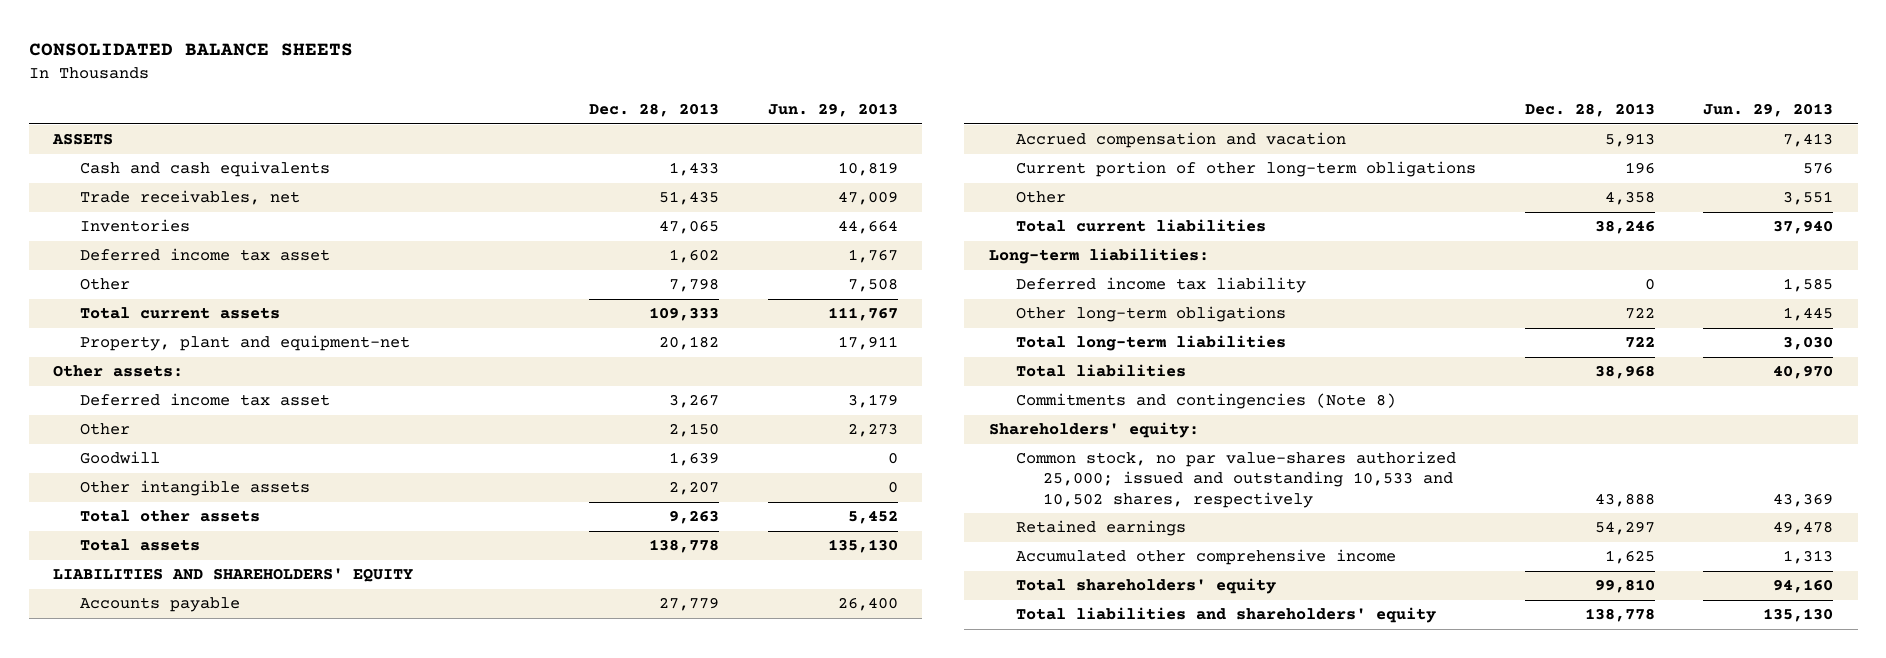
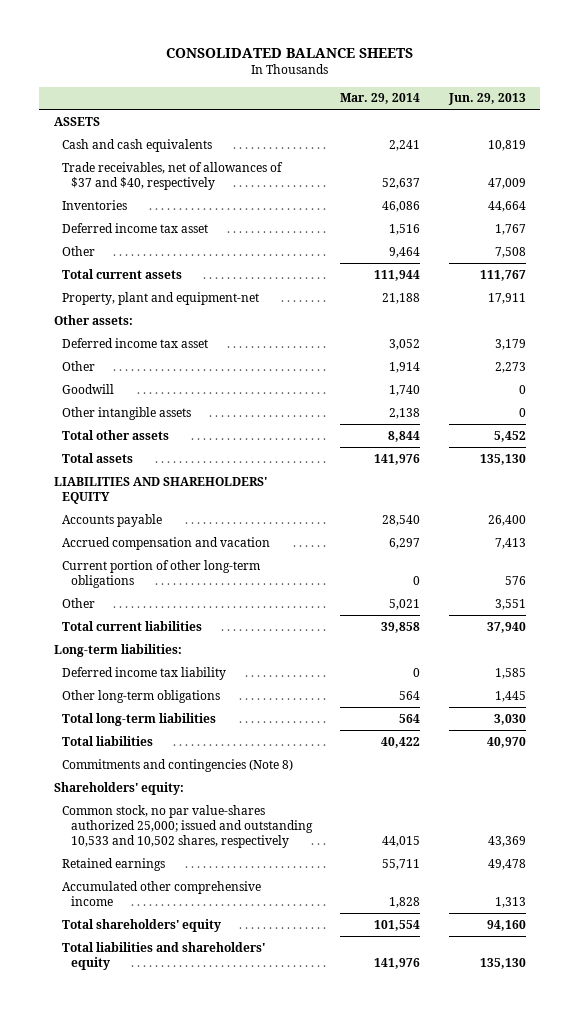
[588,103,719,118] Dec. 28, 2013 -> none
none -> [340,93,421,105] Mar. 29, 2014
[80,190,301,206] Trade receivables, net -> [62,161,284,190] Trade receivables, net of allowances of $37 and $40, respectively

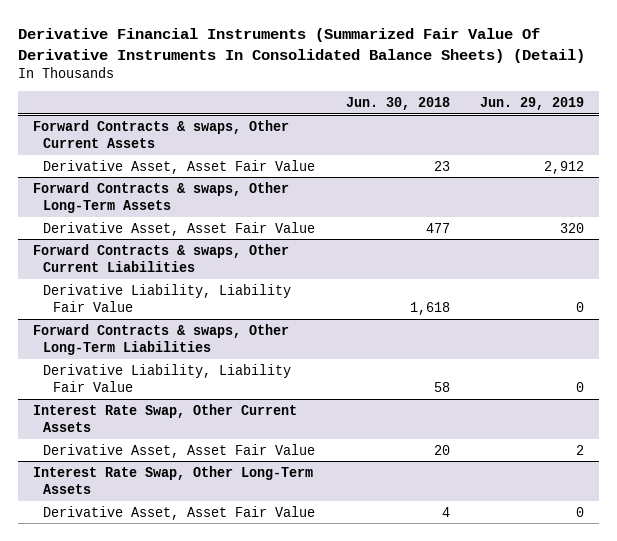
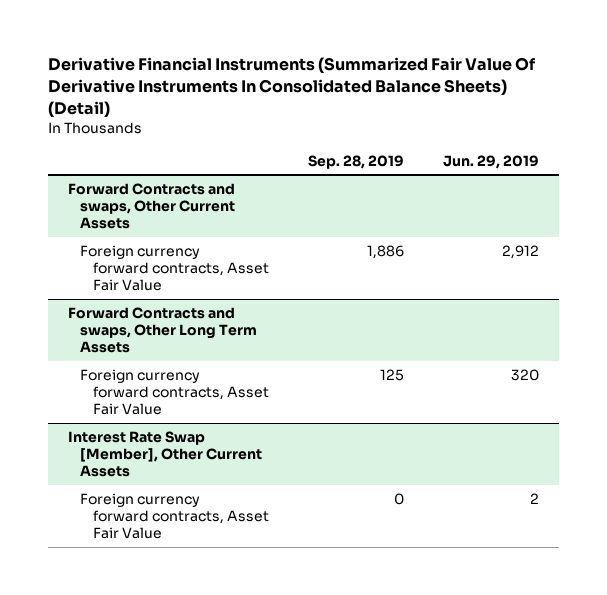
[345,96,450,110] Jun. 30, 2018 -> none
none -> [308,154,405,169] Sep. 28, 2019
[33,243,290,272] Forward Contracts & swaps, Other Current Liabilities -> none
[43,283,292,312] Derivative Liability, Liability Fair Value -> none
[33,323,290,355] Forward Contracts & swaps, Other Long-Term Liabilities -> none
[43,363,292,392] Derivative Liability, Liability Fair Value -> none
[33,465,314,494] Interest Rate Swap, Other Long-Term Assets -> none
[43,505,316,520] Derivative Asset, Asset Fair Value -> none
[33,119,290,148] Forward Contracts & swaps, Other Current Assets -> [67,182,236,230] Forward Contracts and swaps, Other Current Assets
[43,159,316,174] Derivative Asset, Asset Fair Value -> [80,244,269,292] Foreign currency forward contracts, Asset Fair Value
[33,181,290,213] Forward Contracts & swaps, Other Long-Term Assets -> [67,306,258,354] Forward Contracts and swaps, Other Long Term Assets
[43,221,316,236] Derivative Asset, Asset Fair Value -> [80,368,269,416] Foreign currency forward contracts, Asset Fair Value
[33,403,298,432] Interest Rate Swap, Other Current Assets -> [67,430,263,478] Interest Rate Swap [Member], Other Current Assets
[43,443,316,458] Derivative Asset, Asset Fair Value -> [80,492,269,540] Foreign currency forward contracts, Asset Fair Value

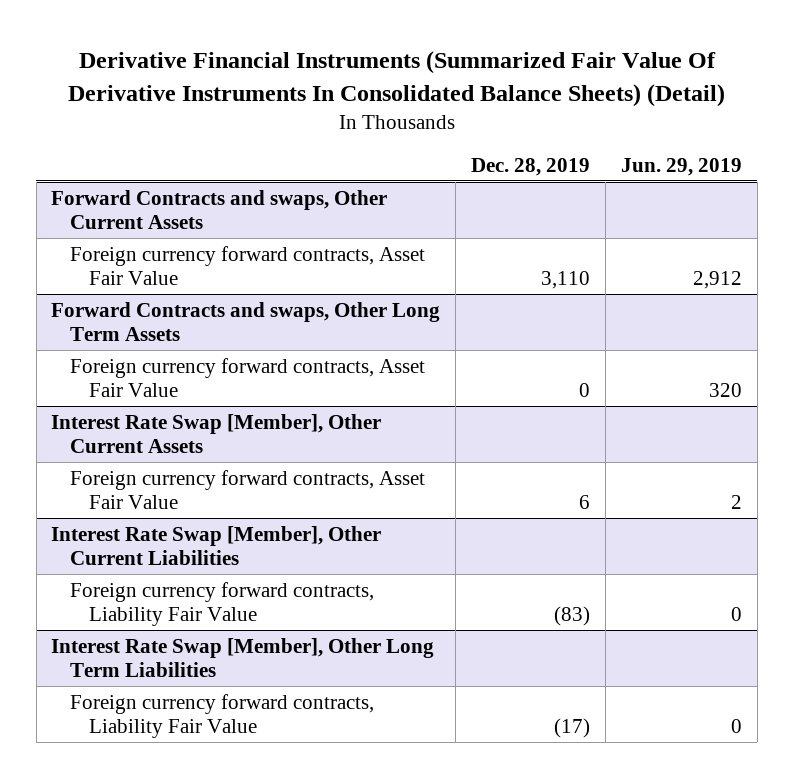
[308,154,405,169] Sep. 28, 2019 -> none
none -> [471,157,591,176] Dec. 28, 2019
none -> [51,525,382,565] Interest Rate Swap [Member], Other Current Liabilities
none -> [70,581,375,626] Foreign currency forward contracts, Liability Fair Value
none -> [51,637,435,677] Interest Rate Swap [Member], Other Long Term Liabilities
none -> [70,693,375,738] Foreign currency forward contracts, Liability Fair Value

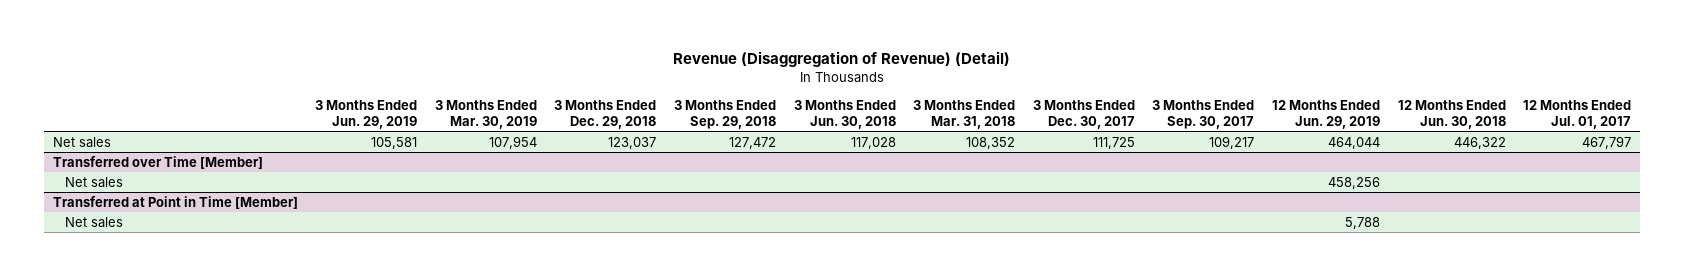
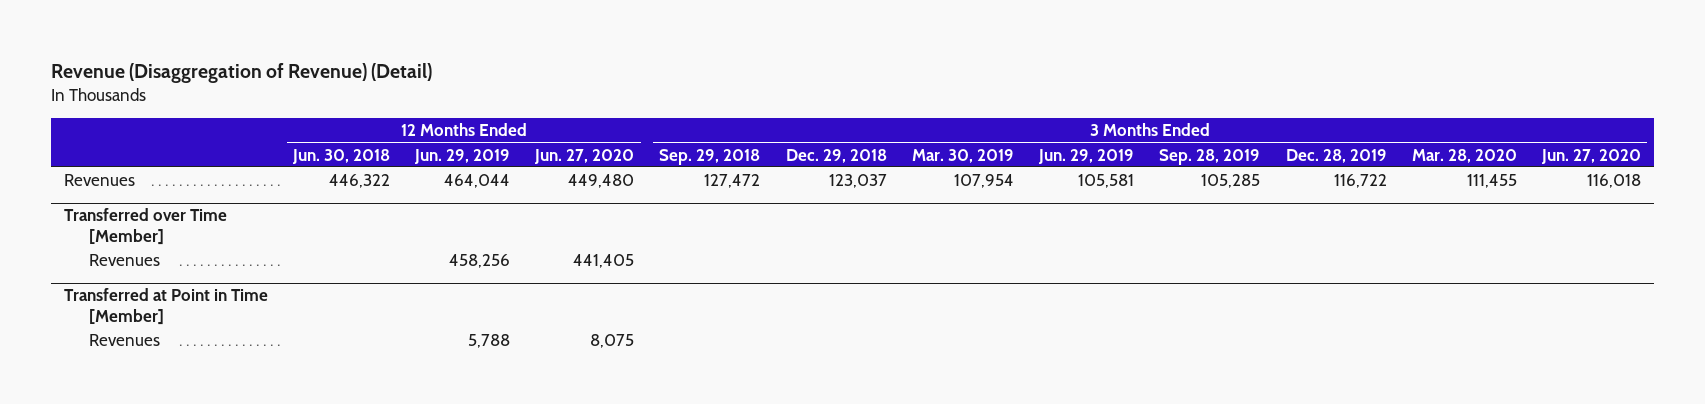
[793,100,896,129] 3 Months Ended Jun. 30, 2018 -> none
[913,100,1016,129] 3 Months Ended Mar. 31, 2018 -> none
[1032,100,1135,129] 3 Months Ended Dec. 30, 2017 -> none
[1152,100,1255,129] 3 Months Ended Sep. 30, 2017 -> none
[1523,100,1632,129] 12 Months Ended Jul. 01, 2017 -> none
none -> [534,148,635,164] Jun. 27, 2020
none -> [1159,148,1261,165] Sep. 28, 2019
none -> [1285,148,1387,163] Dec. 28, 2019
none -> [1411,148,1517,163] Mar. 28, 2020
none -> [1540,148,1641,164] Jun. 27, 2020
[52,136,111,148] Net sales -> [63,174,135,187] Revenues
[64,176,123,188] Net sales -> [89,254,161,267] Revenues
[64,216,123,228] Net sales -> [89,334,161,347] Revenues

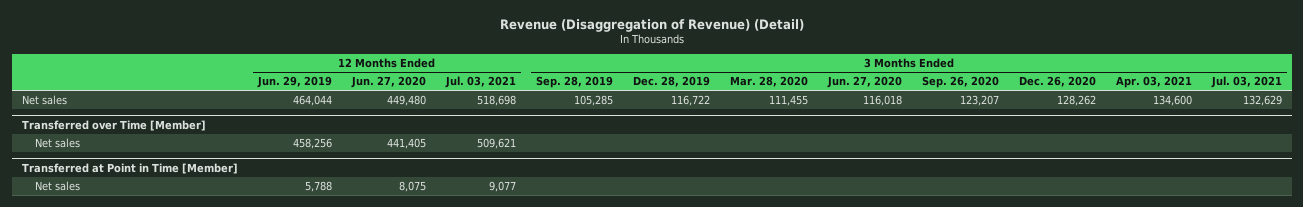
[291,148,390,164] Jun. 30, 2018 -> none
[659,148,761,165] Sep. 29, 2018 -> none
[785,148,887,163] Dec. 29, 2018 -> none
[911,148,1014,163] Mar. 30, 2019 -> none
[1038,148,1135,164] Jun. 29, 2019 -> none
none -> [444,76,516,89] Jul. 03, 2021
none -> [921,76,999,89] Sep. 26, 2020
none -> [1018,76,1096,88] Dec. 26, 2020
none -> [1115,76,1192,89] Apr. 03, 2021
none -> [1210,76,1282,89] Jul. 03, 2021
[63,174,135,187] Revenues -> [21,94,67,105] Net sales
[89,254,161,267] Revenues -> [35,137,81,148] Net sales
[89,334,161,347] Revenues -> [35,180,81,191] Net sales

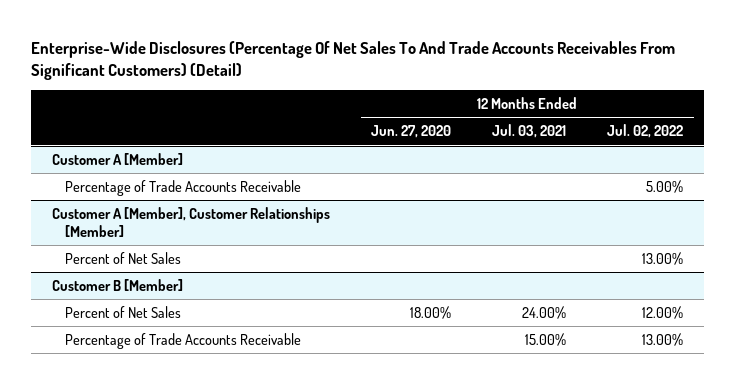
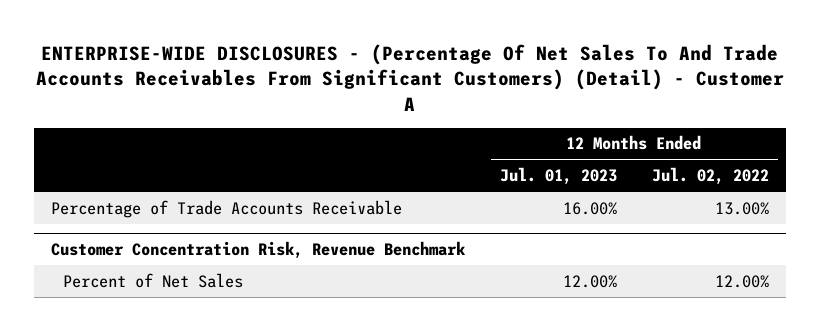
[31,40,676,80] Enterprise-Wide Disclosures (Percentage Of Net Sales To And Trade Accounts Receivables From Significant Customers) (Detail) -> [36,43,785,112] ENTERPRISE-WIDE DISCLOSURES - (Percentage Of Net Sales To And Trade Accounts Receivables From Significant Customers) (Detail) - Customer A
[370,125,451,139] Jun. 27, 2020 -> none
[492,124,567,139] Jul. 03, 2021 -> none
none -> [500,167,618,186] Jul. 01, 2023
[51,152,183,165] Customer A [Member] -> none
[65,179,302,196] Percentage of Trade Accounts Receivable -> none
[51,206,330,237] Customer A [Member], Customer Relationships [Member] -> none
[65,251,182,264] Percent of Net Sales -> none
[51,278,183,291] Customer B [Member] -> none
[65,305,182,318] Percent of Net Sales -> none
none -> [51,241,467,260] Customer Concentration Risk, Revenue Benchmark
none -> [63,272,244,288] Percent of Net Sales

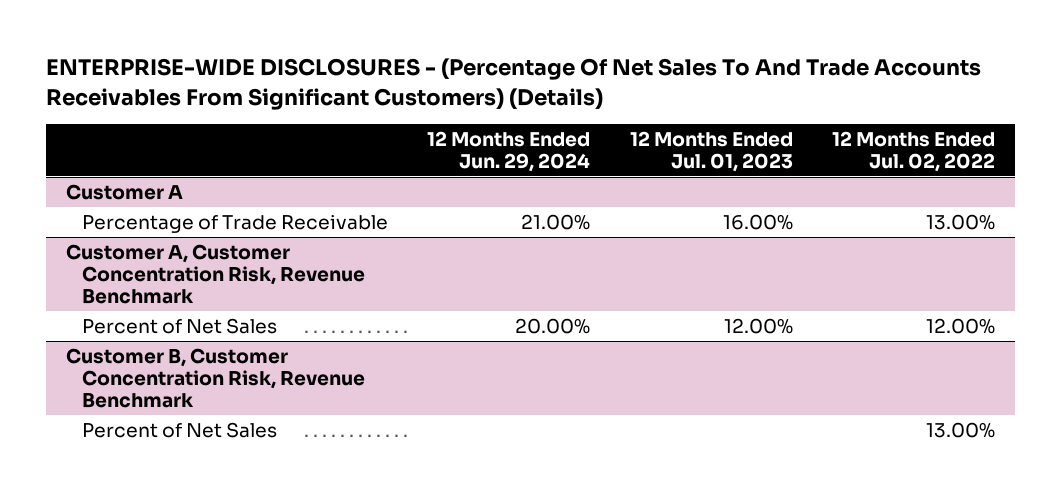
[36,43,785,112] ENTERPRISE-WIDE DISCLOSURES - (Percentage Of Net Sales To And Trade Accounts Receivables From Significant Customers) (Detail) - Customer A -> [46,58,982,110] ENTERPRISE-WIDE DISCLOSURES - (Percentage Of Net Sales To And Trade Accounts Receivables From Significant Customers) (Details)
none -> [427,130,591,172] 12 Months Ended Jun. 29, 2024
none -> [65,183,183,200] Customer A
[51,199,403,218] Percentage of Trade Accounts Receivable -> [82,213,389,233] Percentage of Trade Receivable
[51,241,467,260] Customer Concentration Risk, Revenue Benchmark -> [65,243,366,305] Customer A, Customer Concentration Risk, Revenue Benchmark
none -> [65,347,366,409] Customer B, Customer Concentration Risk, Revenue Benchmark
none -> [82,421,278,438] Percent of Net Sales

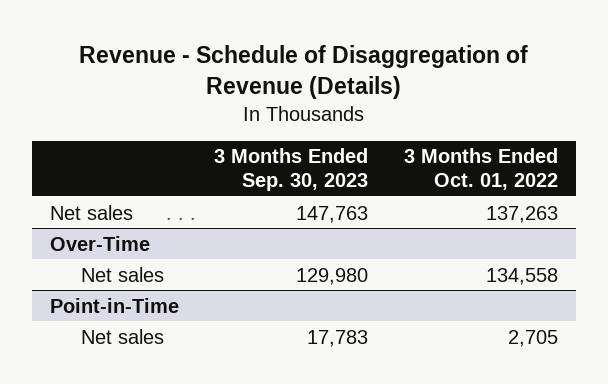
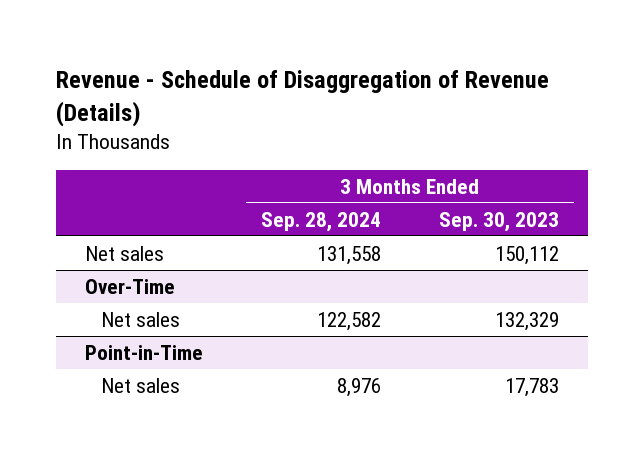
[404,148,559,191] 3 Months Ended Oct. 01, 2022 -> none
none -> [260,211,381,232] Sep. 28, 2024
[296,205,369,223] 147,763 -> [494,245,559,265] 150,112
[296,267,369,285] 129,980 -> [494,311,559,331] 132,329

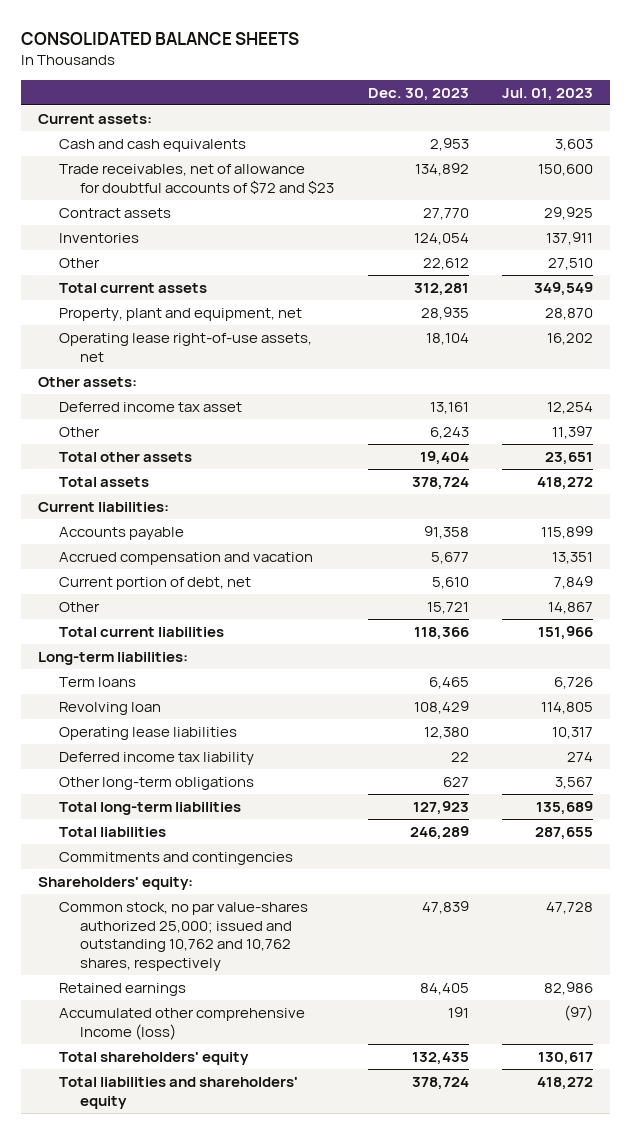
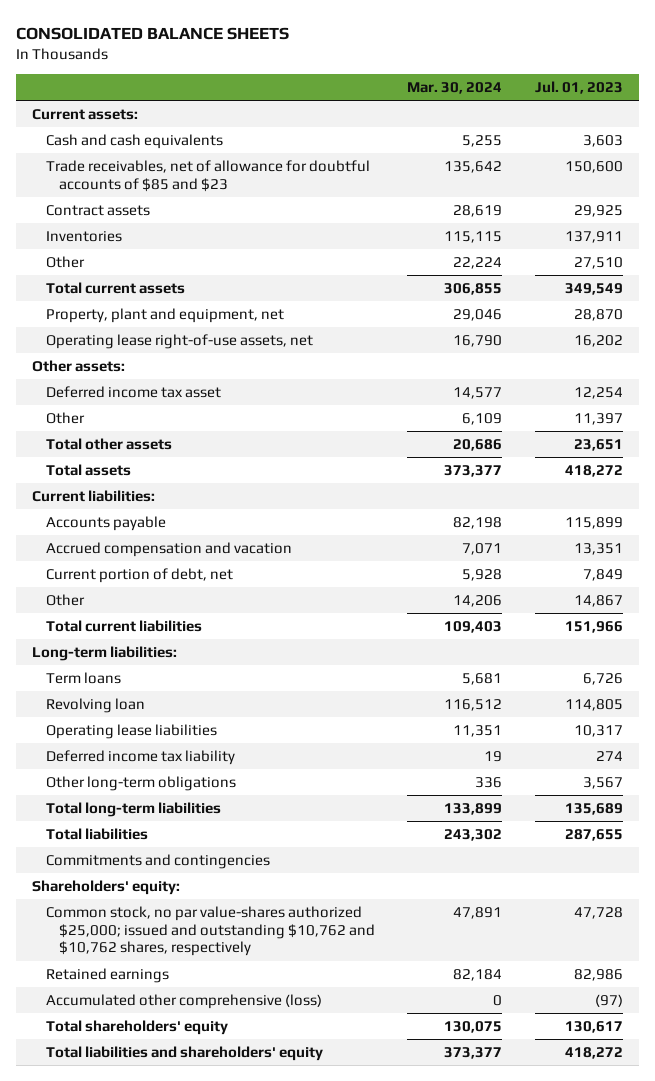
[367,87,469,101] Dec. 30, 2023 -> none
none -> [407,81,503,94] Mar. 30, 2024
[59,163,335,194] Trade receivables, net of allowance for doubtful accounts of $72 and $23 -> [45,159,370,192] Trade receivables, net of allowance for doubtful accounts of $85 and $23
[59,901,309,971] Common stock, no par value-shares authorized 25,000; issued and outstanding 10,762 and 10,762 shares, respectively -> [45,905,376,957] Common stock, no par value-shares authorized $25,000; issued and outstanding $10,762 and $10,762 shares, respectively
[59,1007,306,1040] Accumulated other comprehensive Income (loss) -> [45,993,322,1009] Accumulated other comprehensive (loss)

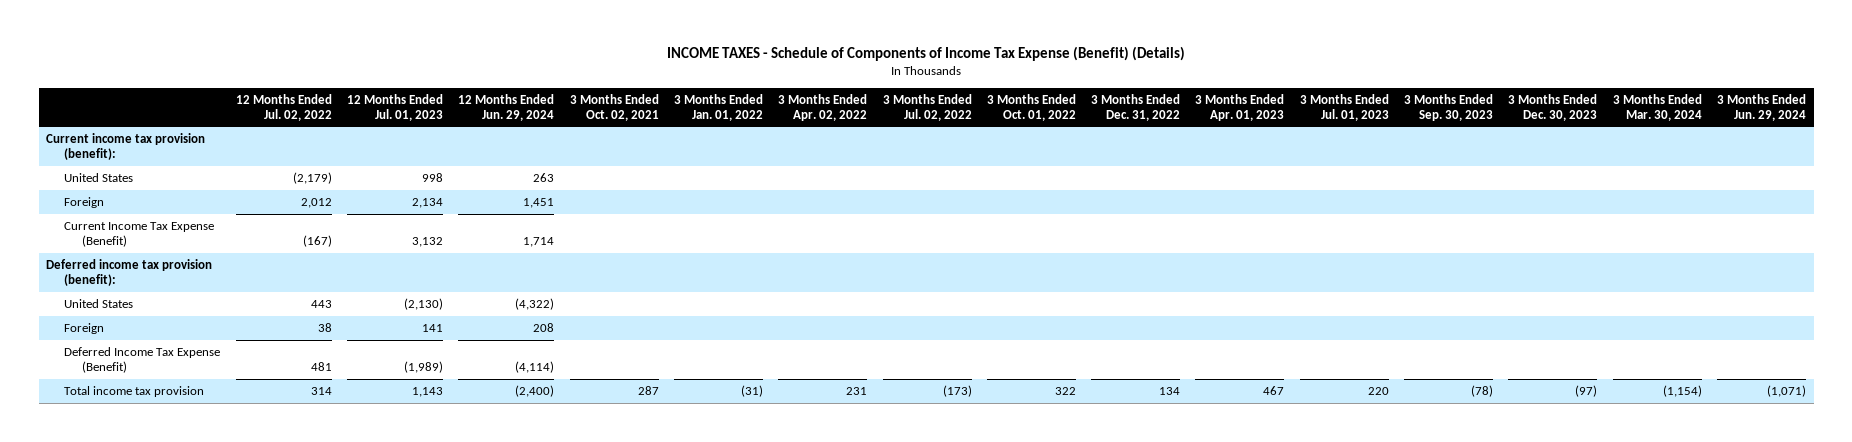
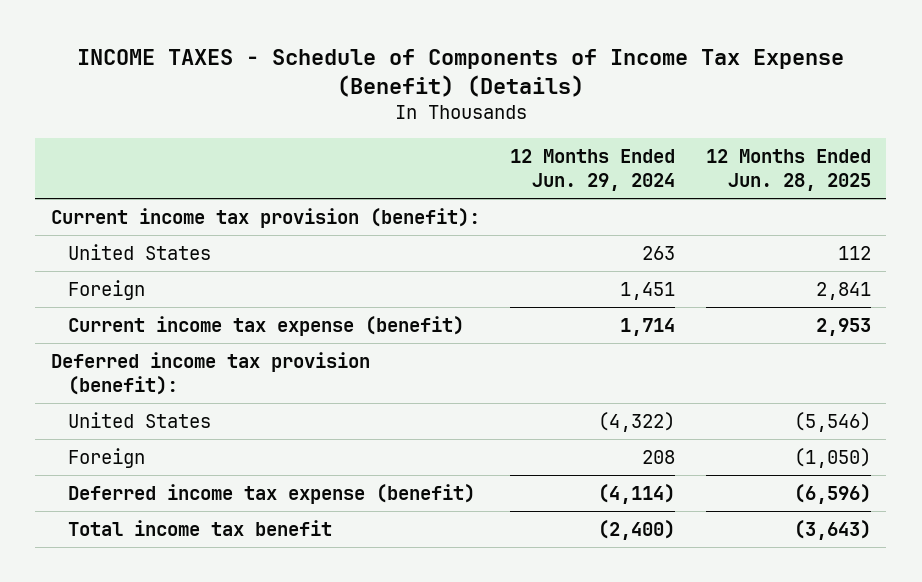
[235,93,332,121] 12 Months Ended Jul. 02, 2022 -> none
[346,93,443,121] 12 Months Ended Jul. 01, 2023 -> none
[569,93,659,121] 3 Months Ended Oct. 02, 2021 -> none
[673,93,763,121] 3 Months Ended Jan. 01, 2022 -> none
[778,93,868,121] 3 Months Ended Apr. 02, 2022 -> none
[882,93,972,121] 3 Months Ended Jul. 02, 2022 -> none
[986,93,1076,121] 3 Months Ended Oct. 01, 2022 -> none
[1091,93,1181,121] 3 Months Ended Dec. 31, 2022 -> none
[1195,93,1285,121] 3 Months Ended Apr. 01, 2023 -> none
[1299,93,1389,121] 3 Months Ended Jul. 01, 2023 -> none
[1404,93,1494,121] 3 Months Ended Sep. 30, 2023 -> none
[1508,93,1598,121] 3 Months Ended Dec. 30, 2023 -> none
[1612,93,1702,121] 3 Months Ended Mar. 30, 2024 -> none
[1716,93,1806,121] 3 Months Ended Jun. 29, 2024 -> none
none -> [706,149,872,192] 12 Months Ended Jun. 28, 2025
[64,221,215,247] Current Income Tax Expense (Benefit) -> [68,315,465,336] Current income tax expense (benefit)
[64,346,221,373] Deferred Income Tax Expense (Benefit) -> [68,483,476,504] Deferred income tax expense (benefit)
[64,385,205,397] Total income tax provision -> [68,519,333,536] Total income tax benefit

